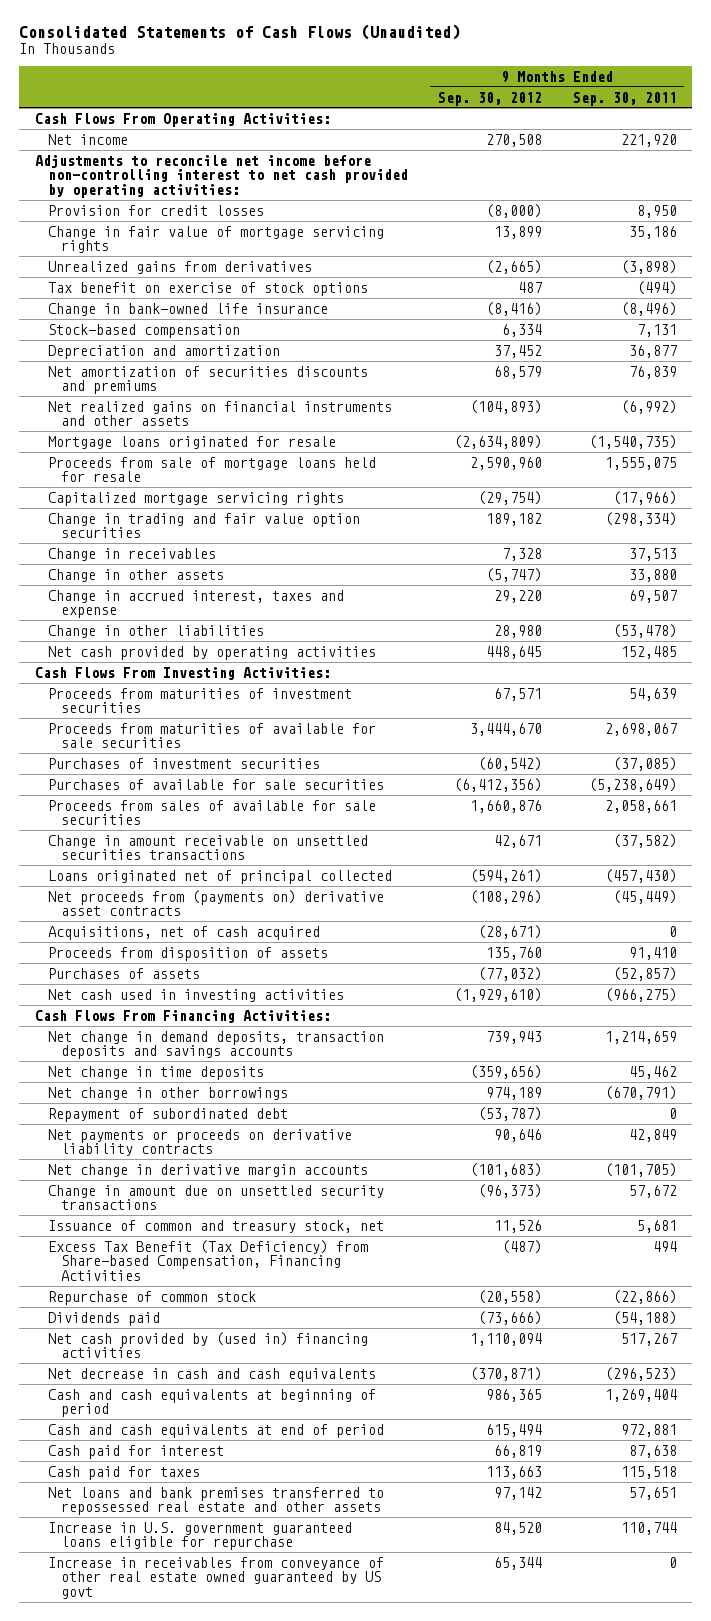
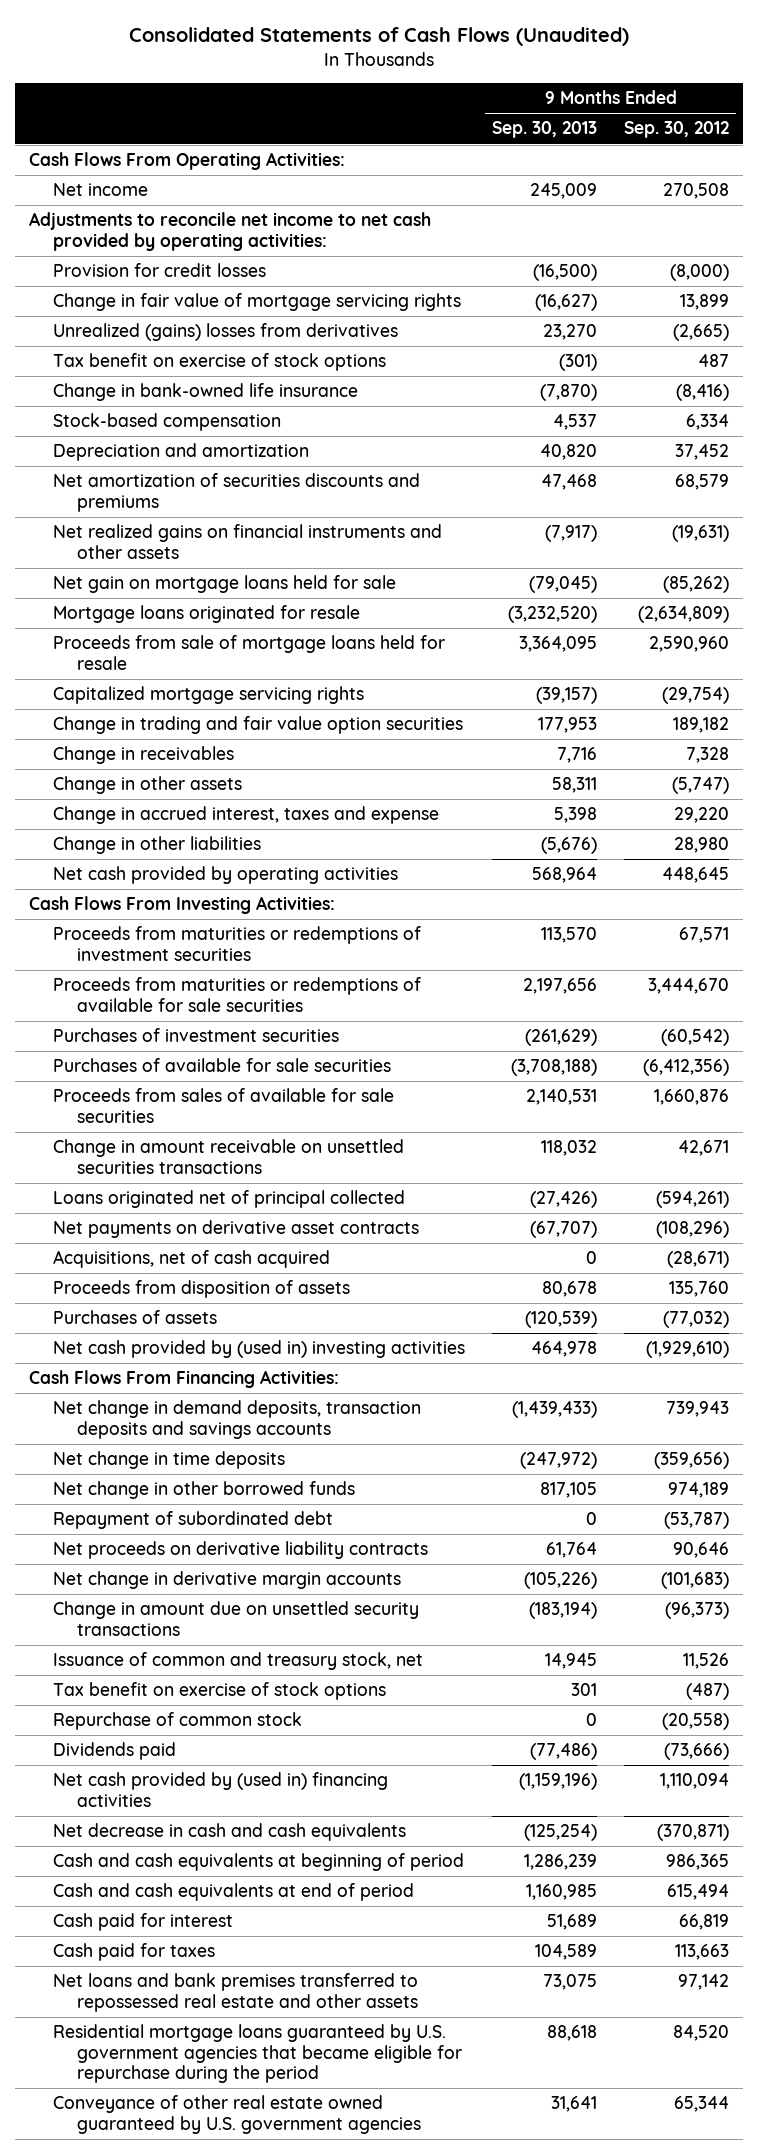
[572,91,677,106] Sep. 30, 2011 -> none
none -> [491,121,597,139] Sep. 30, 2013
[34,154,408,199] Adjustments to reconcile net income before non-controlling interest to net cash provided by operating activities: -> [28,212,431,251] Adjustments to reconcile net income to net cash provided by operating activities:
[47,260,312,274] Unrealized gains from derivatives -> [52,323,398,342] Unrealized (gains) losses from derivatives
[470,399,543,414] (104,893) -> [672,525,730,543] (19,631)
none -> [52,575,396,594] Net gain on mortgage loans held for sale
[47,687,352,714] Proceeds from maturities of investment securities -> [52,926,421,961] Proceeds from maturities or redemptions of investment securities
[47,722,376,749] Proceeds from maturities of available for sale securities -> [52,977,421,1012] Proceeds from maturities or redemptions of available for sale securities
[47,889,384,917] Net proceeds from (payments on) derivative asset contracts -> [52,1220,419,1239] Net payments on derivative asset contracts
[47,988,344,1002] Net cash used in investing activities -> [52,1340,465,1359] Net cash provided by (used in) investing activities
[47,1086,288,1100] Net change in other borrowings -> [52,1481,355,1500] Net change in other borrowed funds
[47,1128,352,1157] Net payments or proceeds on derivative liability contracts -> [52,1541,428,1560] Net proceeds on derivative liability contracts
[47,1239,368,1282] Excess Tax Benefit (Tax Deficiency) from Share-based Compensation, Financing Activities -> [52,1682,386,1701] Tax benefit on exercise of stock options
[47,1521,352,1551] Increase in U.S. government guaranteed loans eligible for repurchase -> [52,2024,462,2083] Residential mortgage loans guaranteed by U.S. government agencies that became eligible for repurchase during the period
[47,1556,384,1600] Increase in receivables from conveyance of other real estate owned guaranteed by US govt -> [52,2095,421,2134] Conveyance of other real estate owned guaranteed by U.S. government agencies

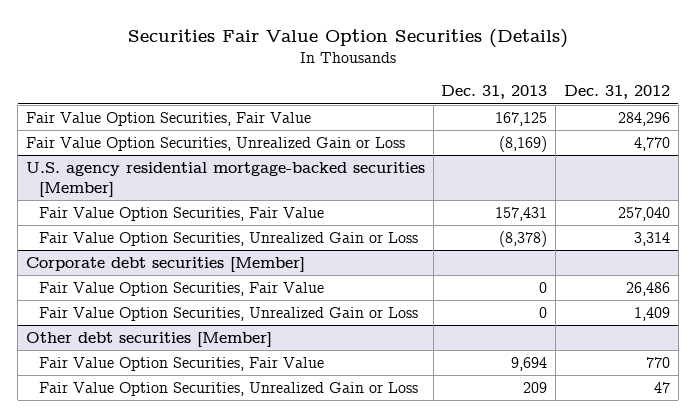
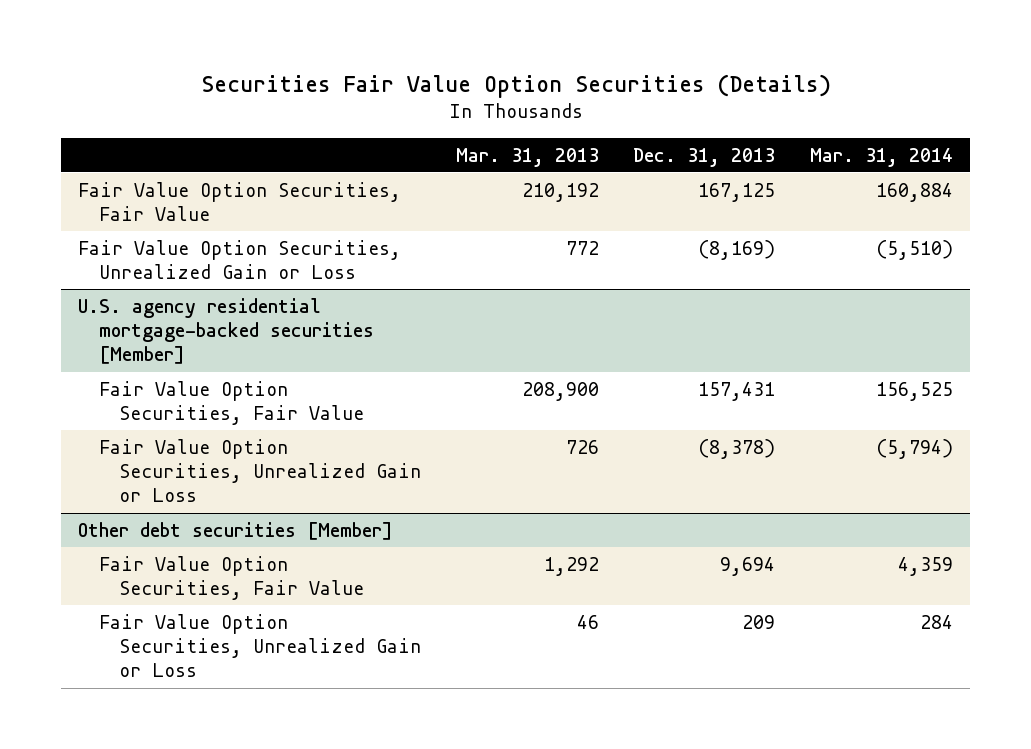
[563,85,670,100] Dec. 31, 2012 -> none
none -> [455,147,599,167] Mar. 31, 2013
none -> [809,147,953,167] Mar. 31, 2014
[25,256,305,272] Corporate debt securities [Member] -> none
[39,281,325,296] Fair Value Option Securities, Fair Value -> none
[39,306,419,321] Fair Value Option Securities, Unrealized Gain or Loss -> none

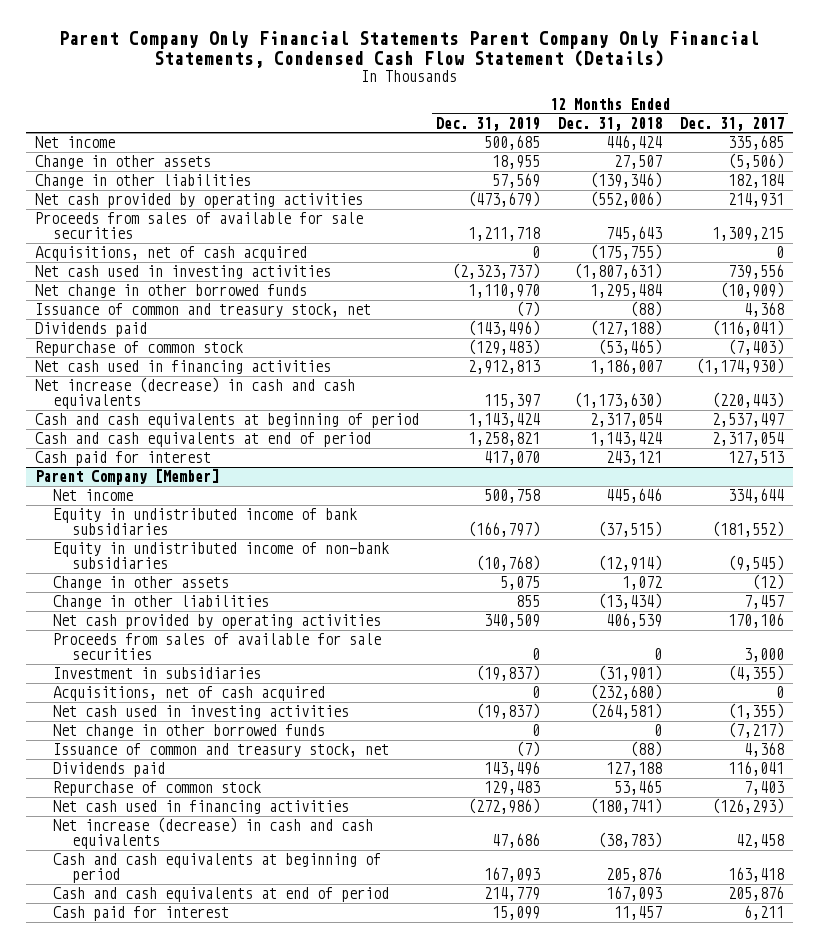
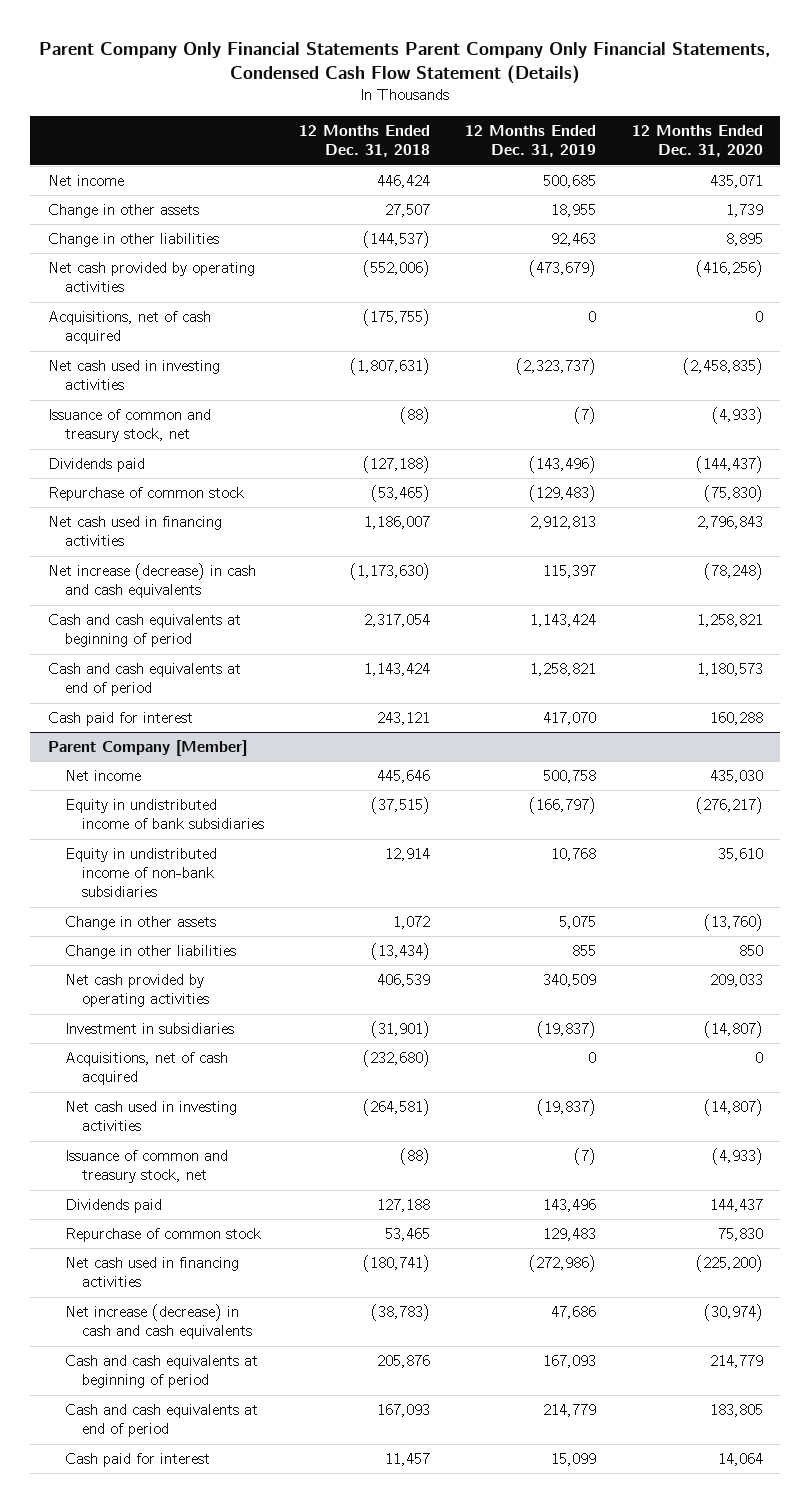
[679,116,784,131] Dec. 31, 2017 -> none
none -> [631,125,763,158] 12 Months Ended Dec. 31, 2020
[492,173,541,189] 57,569 -> [551,233,597,247] 92,463
[590,172,663,189] (139,346) -> [363,231,431,249] (144,537)
[34,212,363,240] Proceeds from sales of available for sale securities -> none
[34,284,307,299] Net change in other borrowed funds -> none
[476,555,541,572] (10,768) -> [551,848,597,862] 10,768
[598,555,663,572] (12,914) -> [385,848,431,862] 12,914
[53,633,382,661] Proceeds from sales of available for sale securities -> none
[53,724,326,739] Net change in other borrowed funds -> none

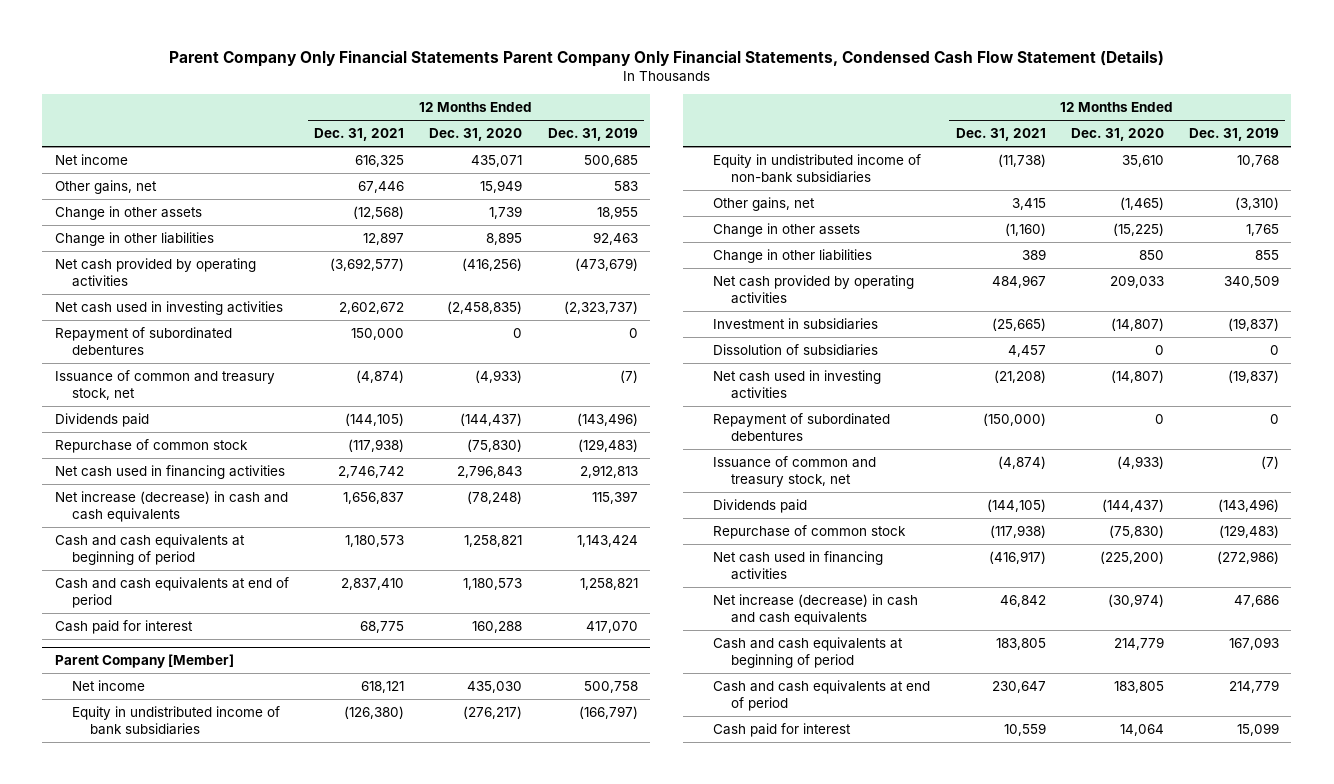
[299,125,431,158] 12 Months Ended Dec. 31, 2018 -> none
none -> [314,127,405,141] Dec. 31, 2021
none -> [54,179,157,194] Other gains, net
[47,311,211,345] Acquisitions, net of cash acquired -> none
none -> [54,326,232,355] Repayment of subordinated debentures
none -> [713,196,816,211] Other gains, net
[559,916,597,930] 5,075 -> [1245,223,1279,236] 1,765
[703,914,763,932] (13,760) -> [1112,222,1164,236] (15,225)
[65,1052,229,1086] Acquisitions, net of cash acquired -> none
none -> [713,343,879,356] Dissolution of subsidiaries
none -> [713,412,891,441] Repayment of subordinated debentures
[543,1199,597,1213] 143,496 -> [1217,498,1279,512] (143,496)
[709,1199,763,1213] 144,437 -> [1101,498,1164,512] (144,437)
[543,1228,597,1242] 129,483 -> [1218,524,1279,538] (129,483)
[717,1228,763,1242] 75,830 -> [1108,524,1164,538] (75,830)

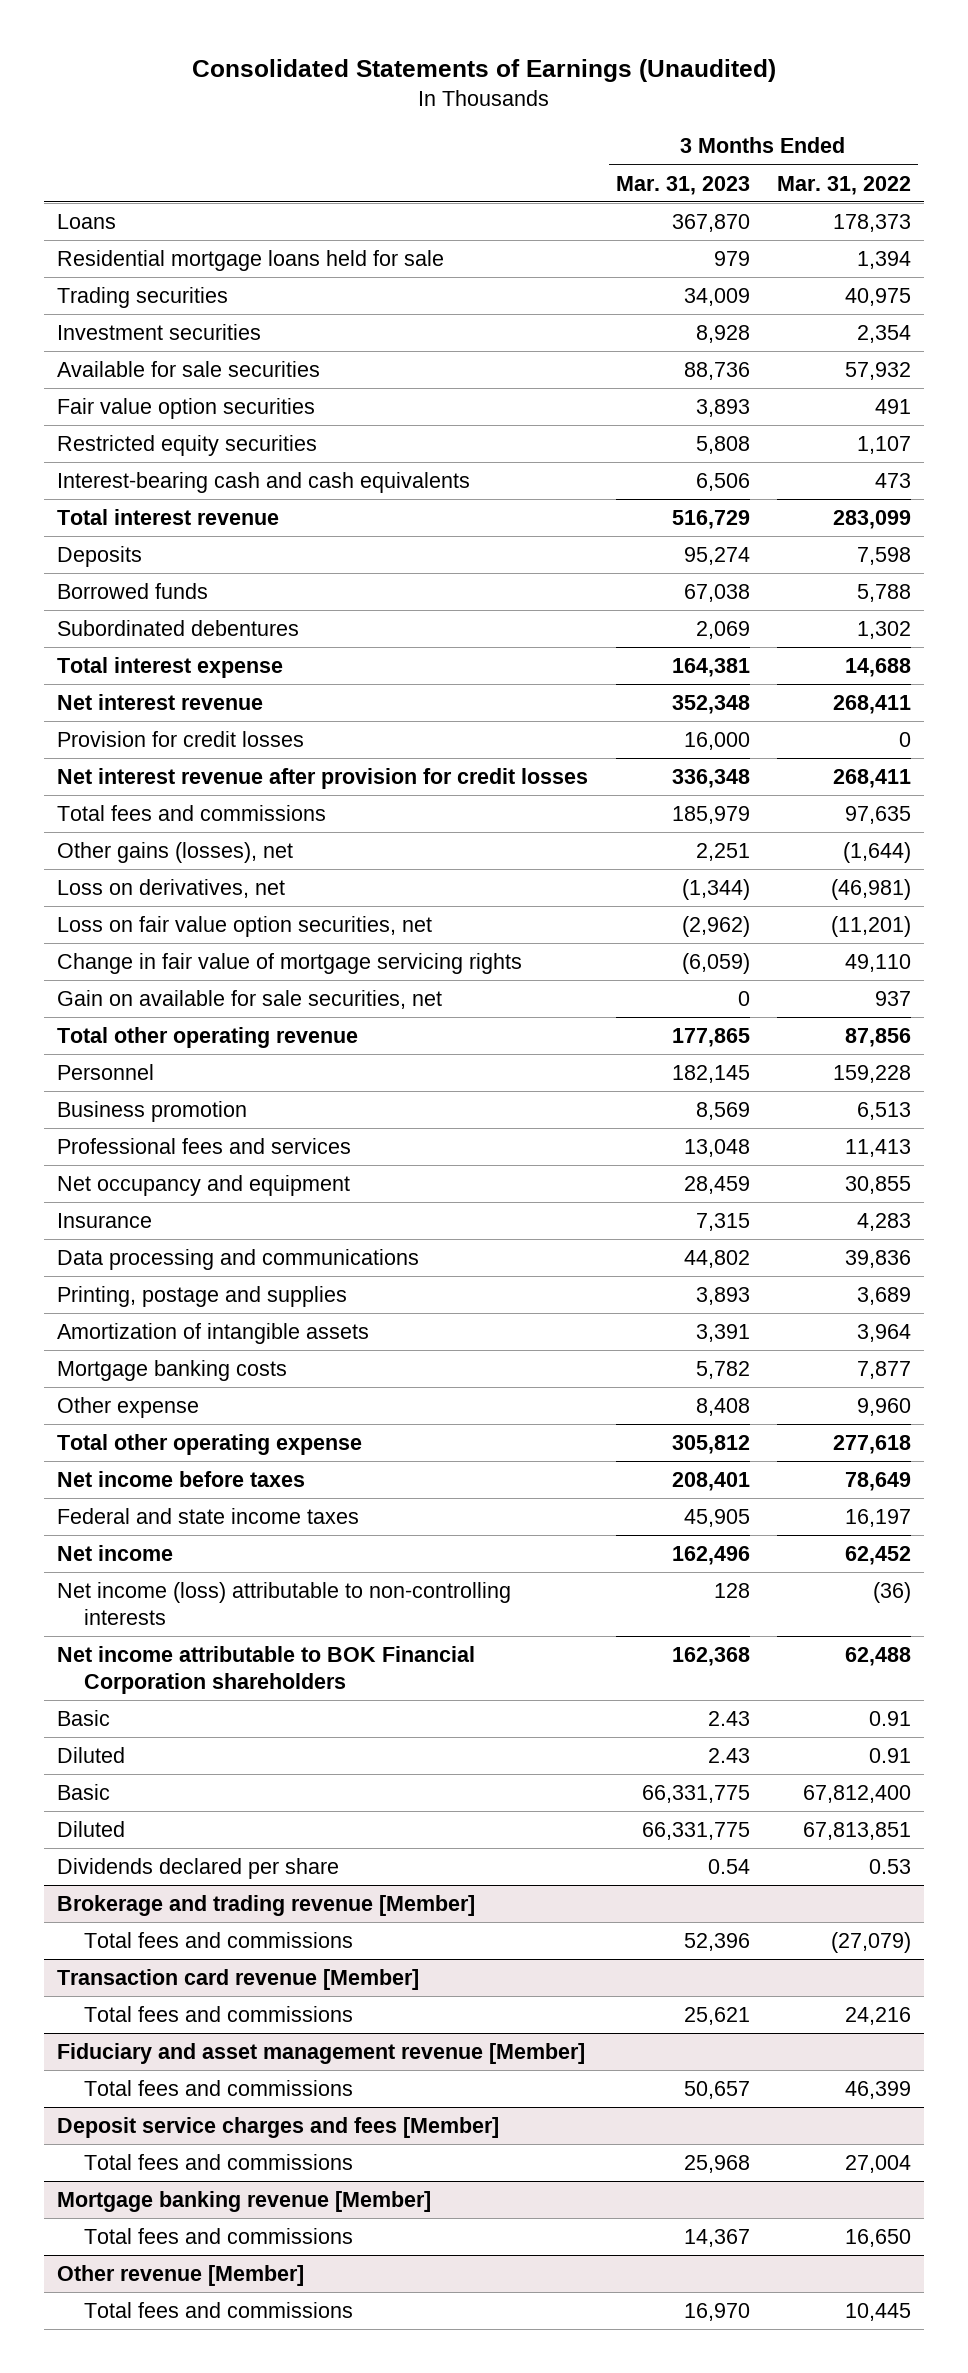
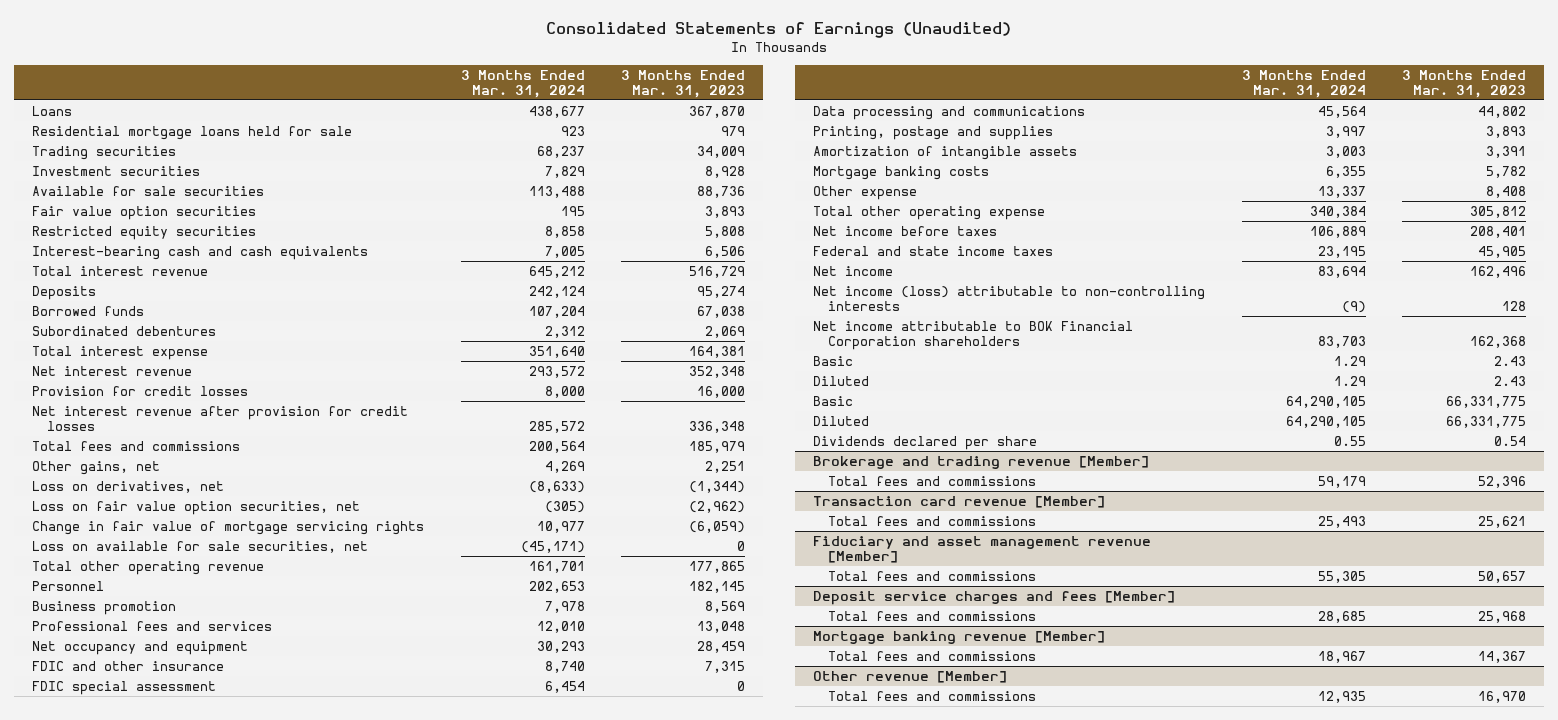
[776,175,911,195] Mar. 31, 2022 -> none
none -> [460,69,585,98] 3 Months Ended Mar. 31, 2024
[57,842,294,864] Other gains (losses), net -> [32,460,161,475] Other gains, net
[57,990,443,1010] Gain on available for sale securities, net -> [32,540,369,553] Loss on available for sale securities, net
[57,1213,153,1229] Insurance -> [32,660,225,671] FDIC and other insurance
none -> [32,680,217,695] FDIC special assessment

